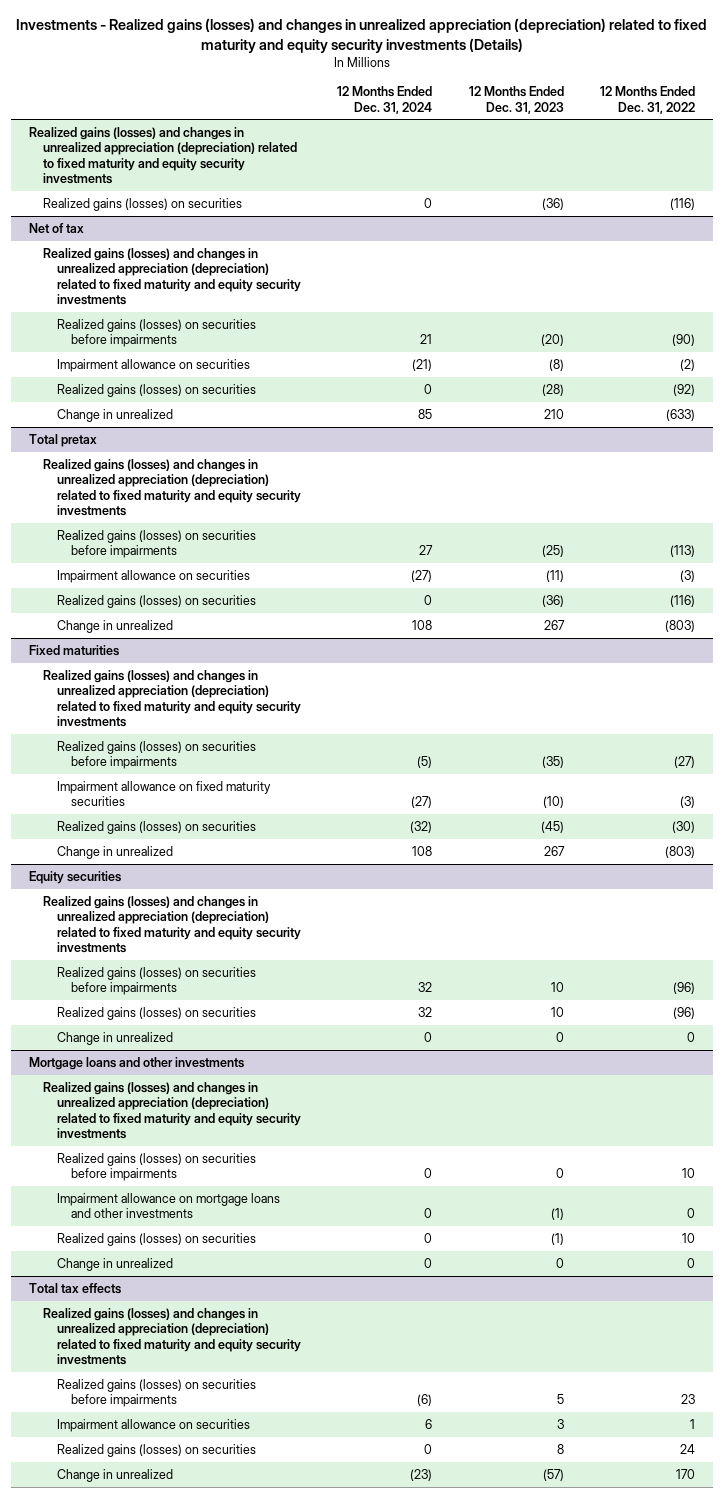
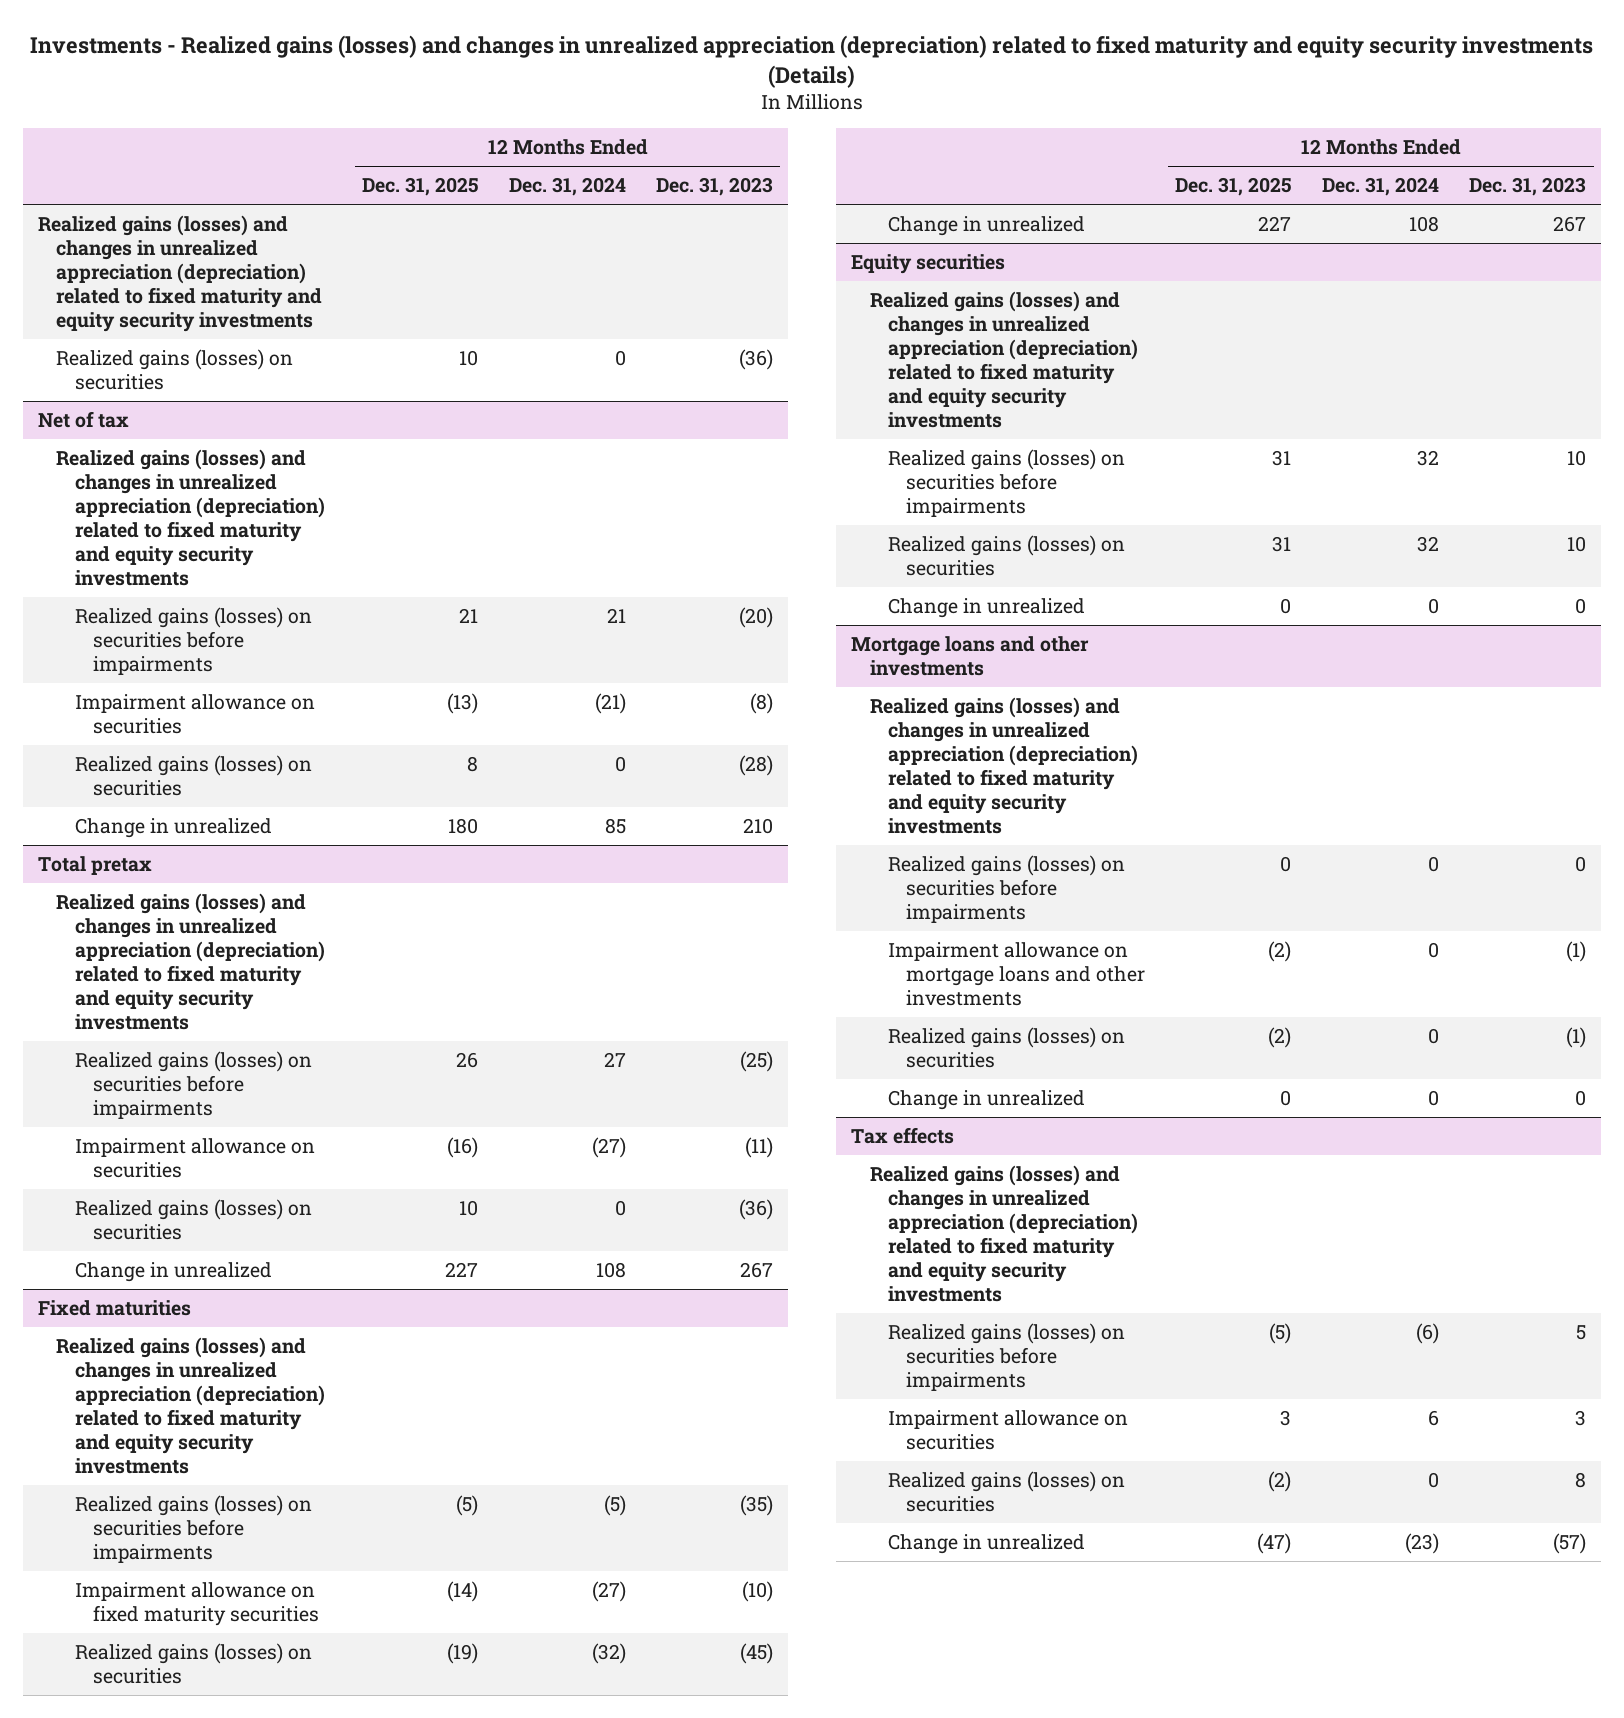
[599,86,695,114] 12 Months Ended Dec. 31, 2022 -> none
none -> [362,177,479,197] Dec. 31, 2025
[29,1283,122,1295] Total tax effects -> [851,1126,955,1144] Tax effects

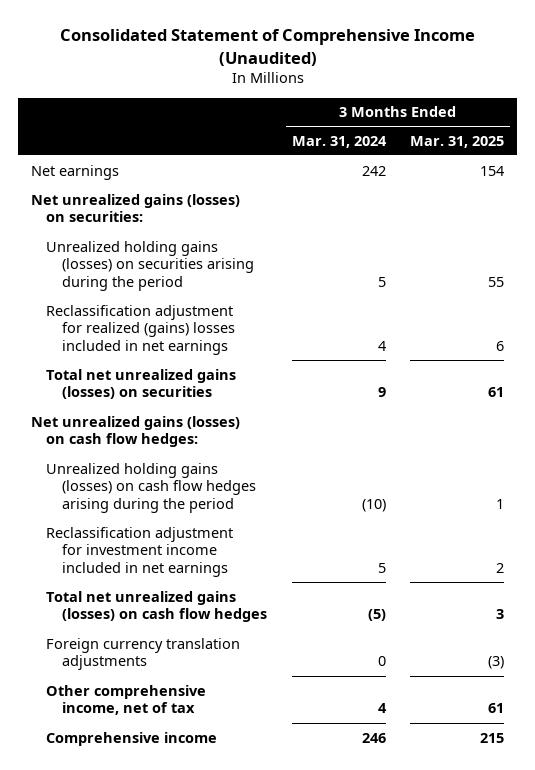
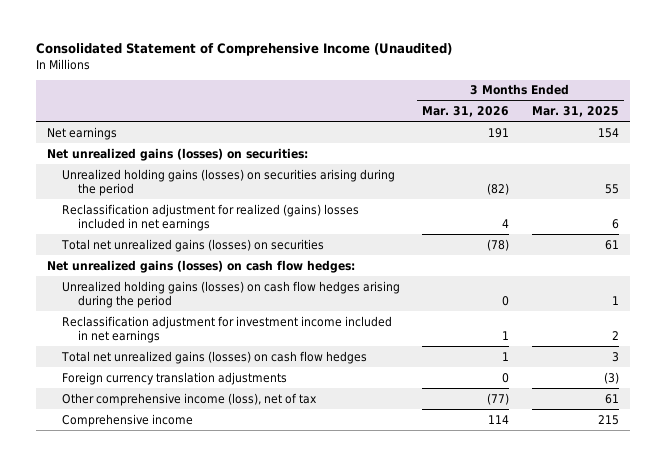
[291,135,387,148] Mar. 31, 2024 -> none
none -> [422,106,510,118] Mar. 31, 2026
[46,684,207,716] Other comprehensive income, net of tax -> [62,392,318,406] Other comprehensive income (loss), net of tax

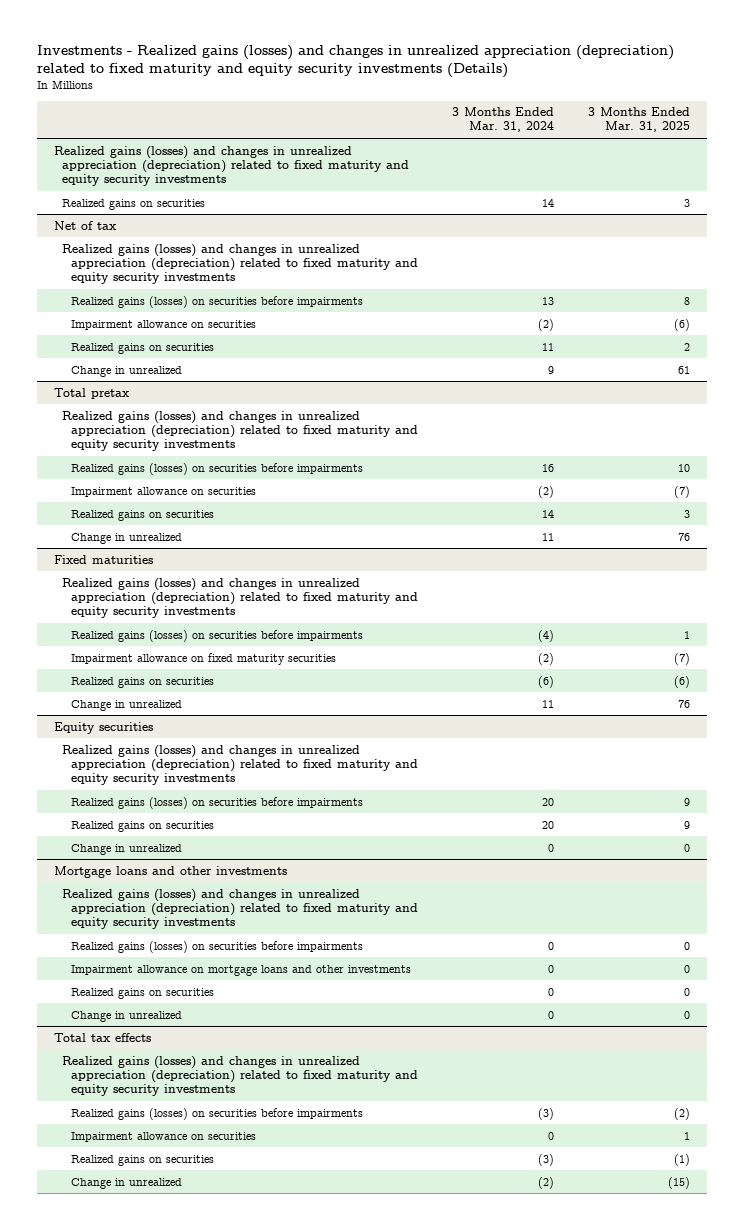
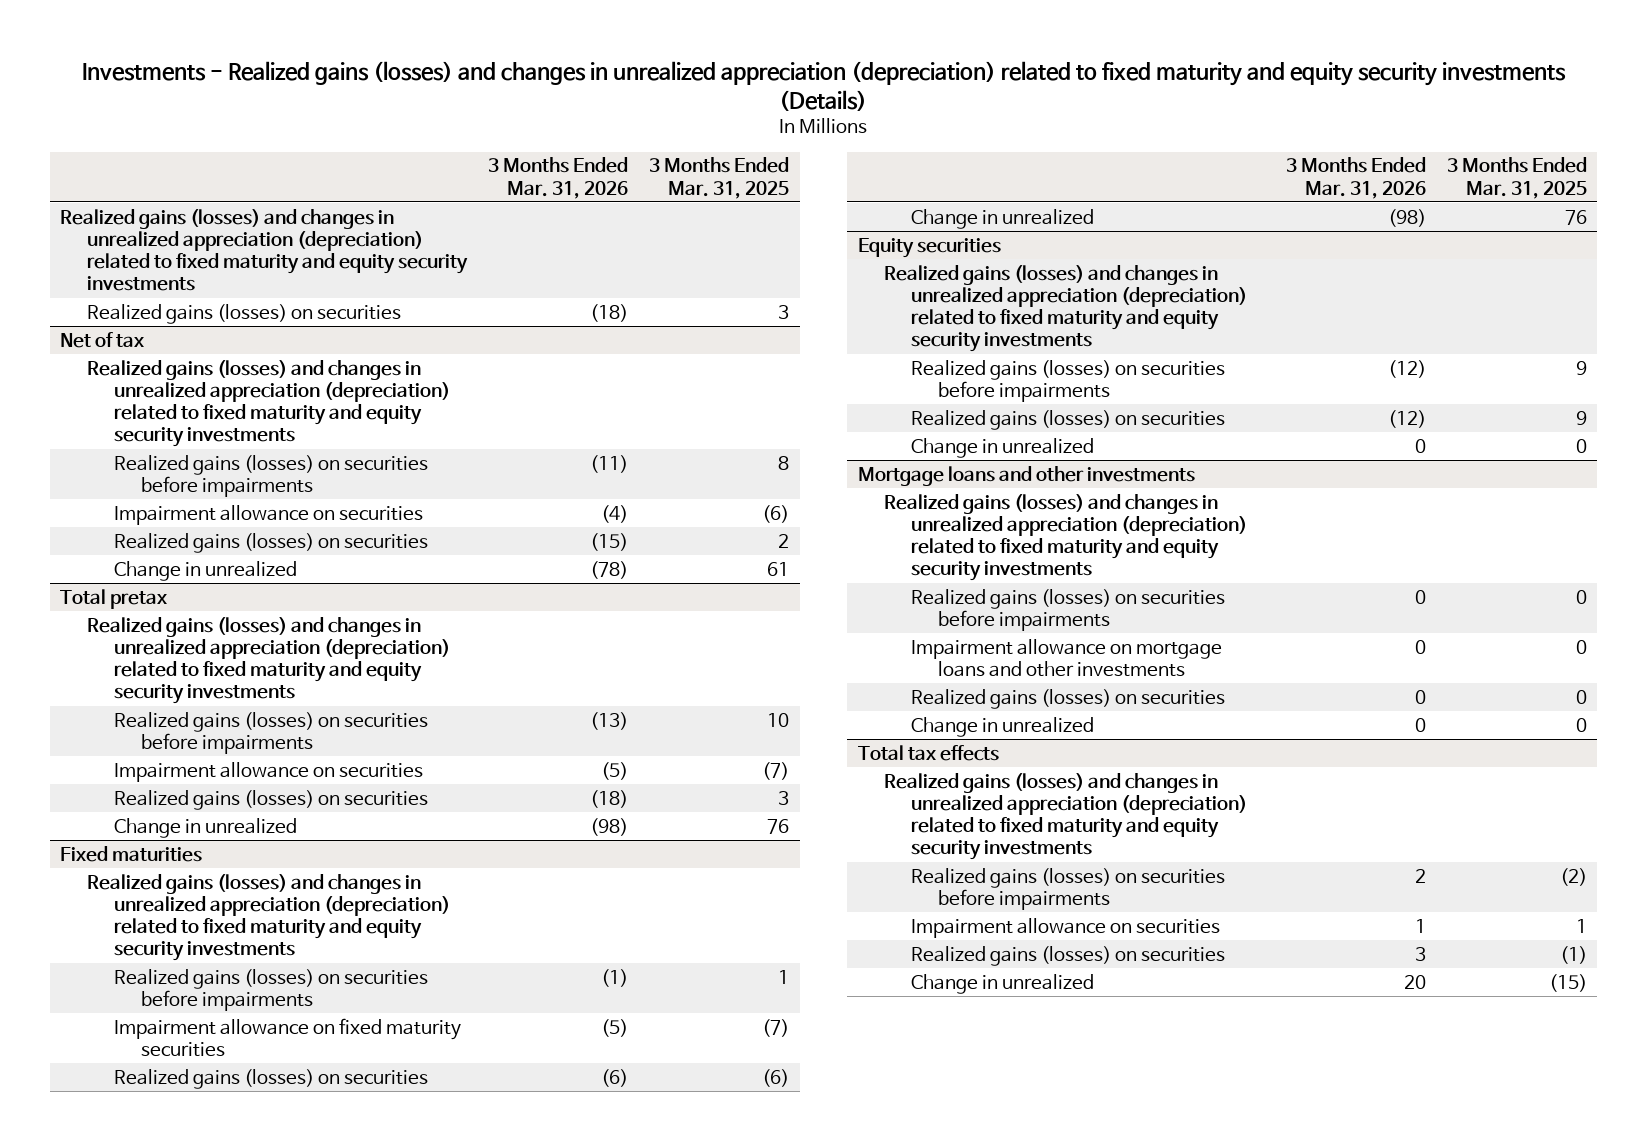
[452,107,555,133] 3 Months Ended Mar. 31, 2024 -> none
none -> [488,157,629,199] 3 Months Ended Mar. 31, 2026
[62,198,206,210] Realized gains on securities -> [87,303,402,324] Realized gains (losses) on securities
[71,342,215,354] Realized gains on securities -> [113,532,428,553] Realized gains (losses) on securities
[71,509,215,521] Realized gains on securities -> [113,789,428,810] Realized gains (losses) on securities
[71,676,215,688] Realized gains on securities -> [113,1068,428,1089] Realized gains (losses) on securities
[71,820,215,832] Realized gains on securities -> [911,409,1226,430] Realized gains (losses) on securities
[71,987,215,999] Realized gains on securities -> [911,688,1226,709] Realized gains (losses) on securities
[71,1154,215,1166] Realized gains on securities -> [911,945,1226,966] Realized gains (losses) on securities

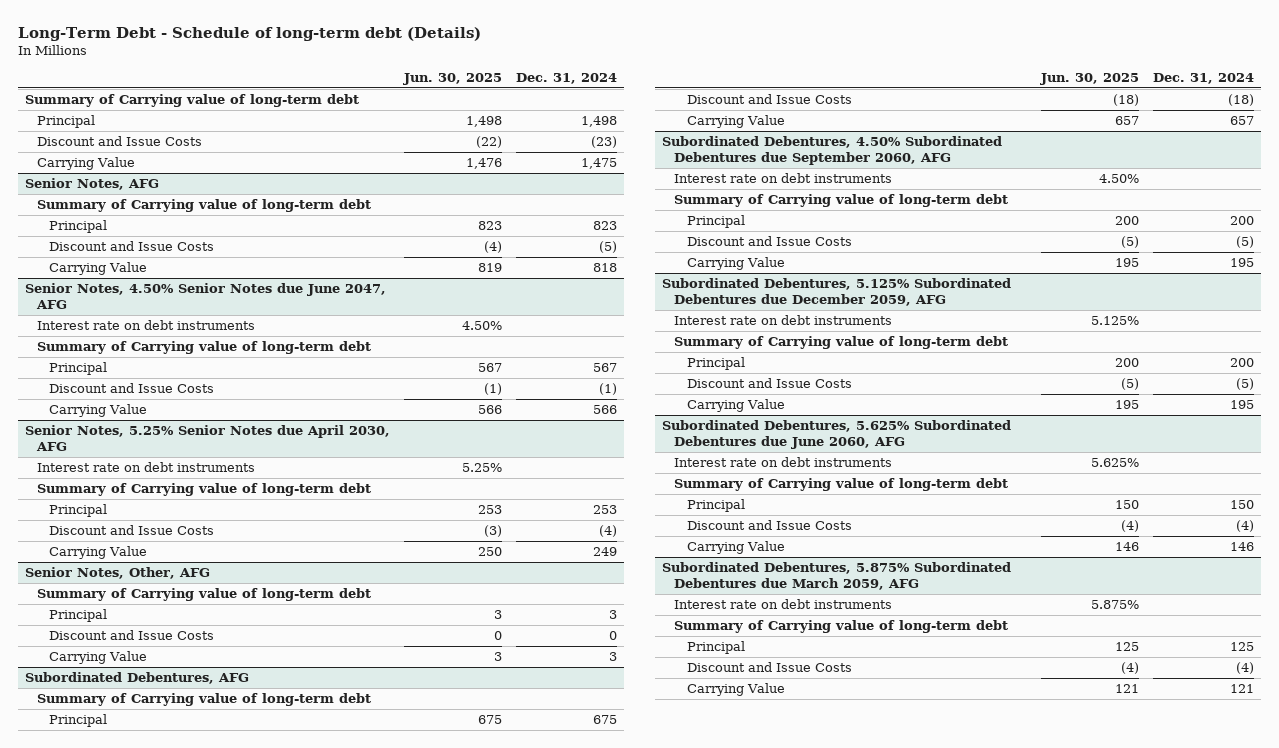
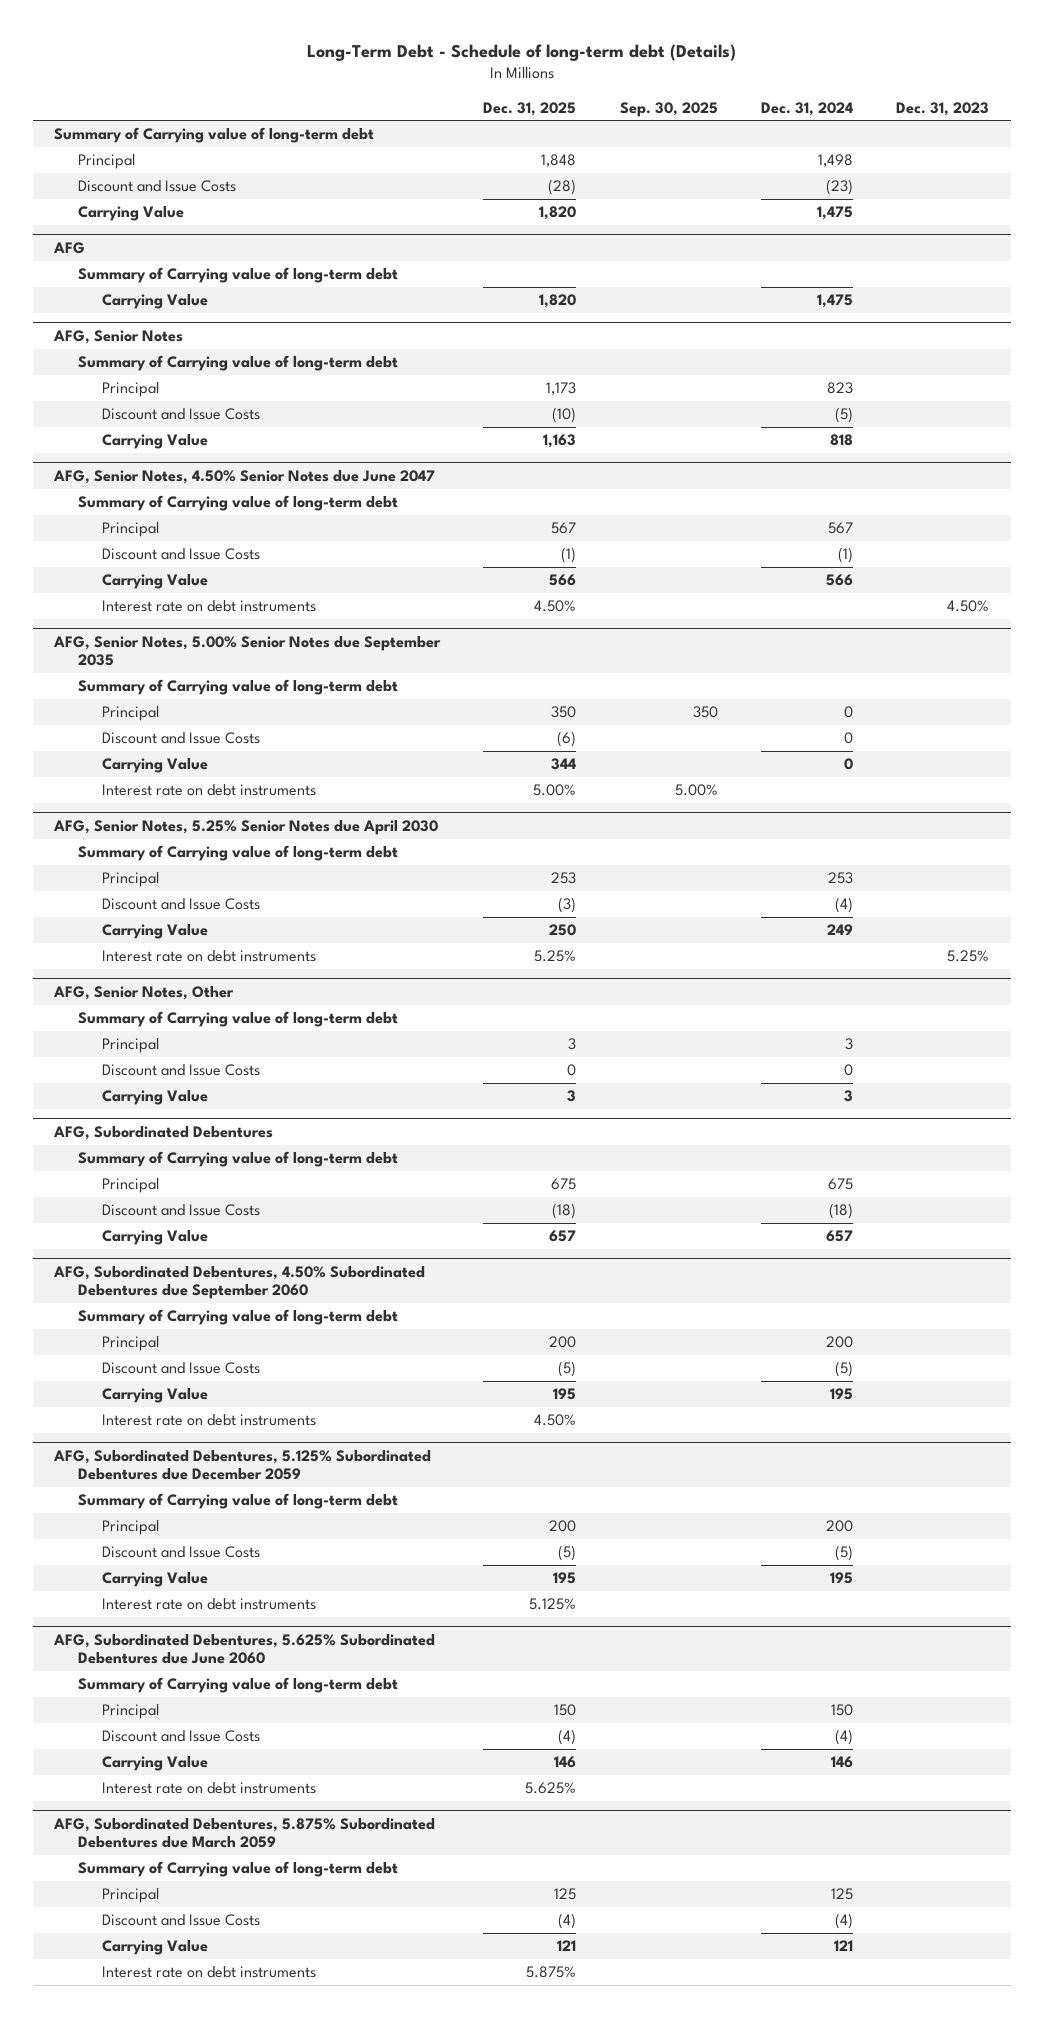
[402,73,502,86] Jun. 30, 2025 -> none
none -> [483,101,577,116] Dec. 31, 2025
none -> [619,101,718,117] Sep. 30, 2025
none -> [896,101,990,116] Dec. 31, 2023
[24,177,159,190] Senior Notes, AFG -> none
none -> [53,241,86,254] AFG
none -> [101,294,208,310] Carrying Value
none -> [53,329,184,344] AFG, Senior Notes
none -> [78,355,399,372] Summary of Carrying value of long-term debt
[37,319,256,330] Interest rate on debt instruments -> none
[24,282,386,309] Senior Notes, 4.50% Senior Notes due June 2047, AFG -> [53,469,436,484] AFG, Senior Notes, 4.50% Senior Notes due June 2047
[24,424,390,451] Senior Notes, 5.25% Senior Notes due April 2030, AFG -> none
none -> [53,635,442,667] AFG, Senior Notes, 5.00% Senior Notes due September 2035
none -> [101,706,159,722] Principal
none -> [101,732,260,745] Discount and Issue Costs
none -> [101,758,208,774] Carrying Value
none -> [101,784,316,797] Interest rate on debt instruments
none -> [53,819,439,835] AFG, Senior Notes, 5.25% Senior Notes due April 2030
none -> [78,845,399,862] Summary of Carrying value of long-term debt
none -> [101,950,316,963] Interest rate on debt instruments
[24,566,210,579] Senior Notes, Other, AFG -> [53,985,235,1000] AFG, Senior Notes, Other
[24,671,249,684] Subordinated Debentures, AFG -> [53,1125,274,1140] AFG, Subordinated Debentures
[674,172,893,183] Interest rate on debt instruments -> none
[662,135,1003,165] Subordinated Debentures, 4.50% Subordinated Debentures due September 2060, AFG -> [53,1265,426,1300] AFG, Subordinated Debentures, 4.50% Subordinated Debentures due September 2060
[662,277,1012,306] Subordinated Debentures, 5.125% Subordinated Debentures due December 2059, AFG -> none
none -> [53,1449,432,1481] AFG, Subordinated Debentures, 5.125% Subordinated Debentures due December 2059
[662,419,1012,449] Subordinated Debentures, 5.625% Subordinated Debentures due June 2060, AFG -> none
none -> [53,1633,436,1665] AFG, Subordinated Debentures, 5.625% Subordinated Debentures due June 2060
[662,561,1012,590] Subordinated Debentures, 5.875% Subordinated Debentures due March 2059, AFG -> none
none -> [53,1817,436,1849] AFG, Subordinated Debentures, 5.875% Subordinated Debentures due March 2059
none -> [101,1966,316,1979] Interest rate on debt instruments

